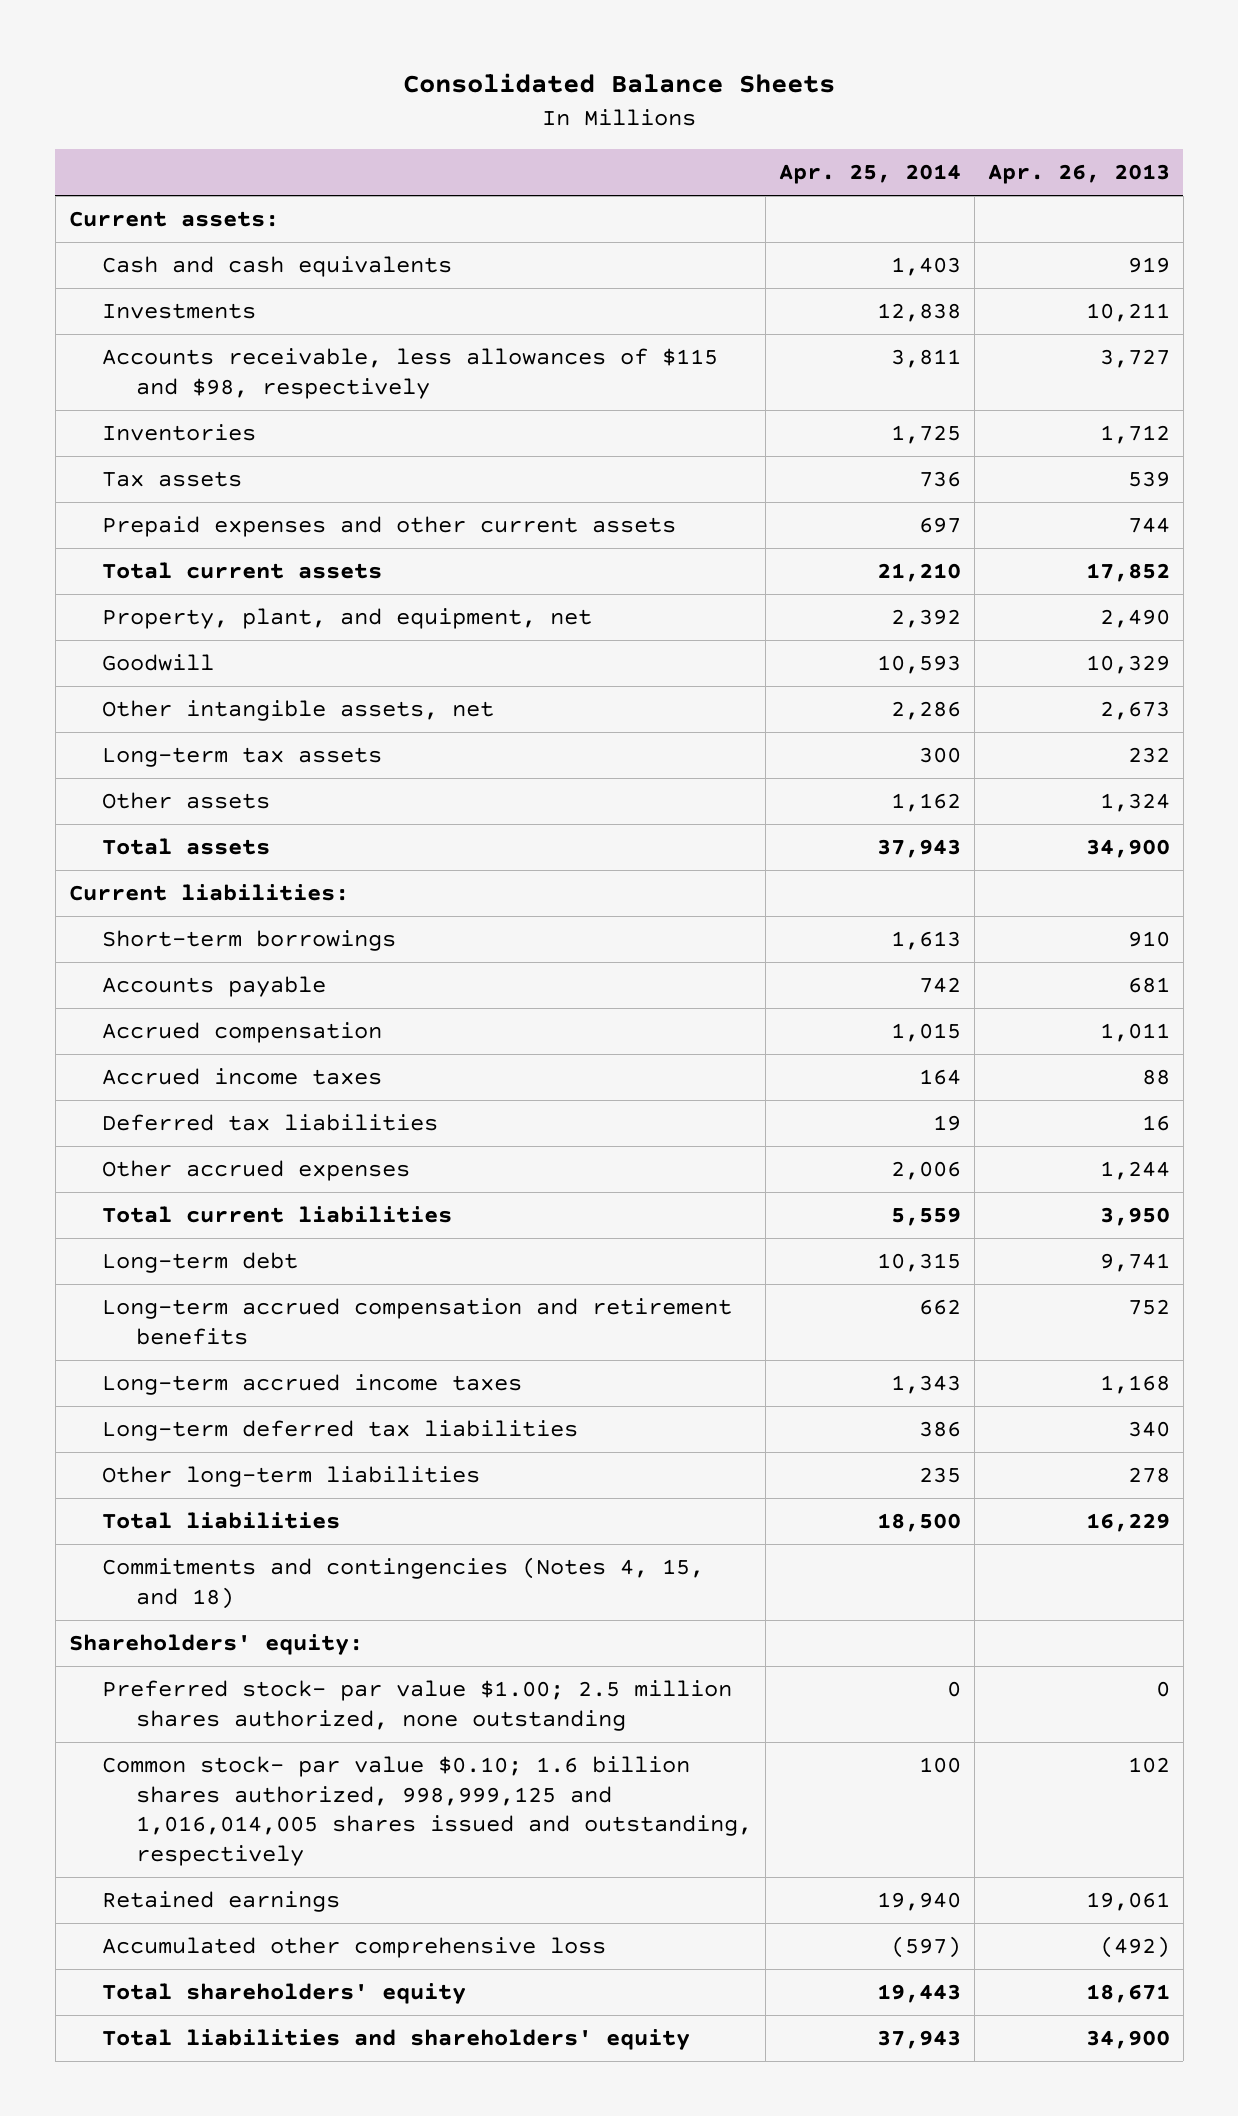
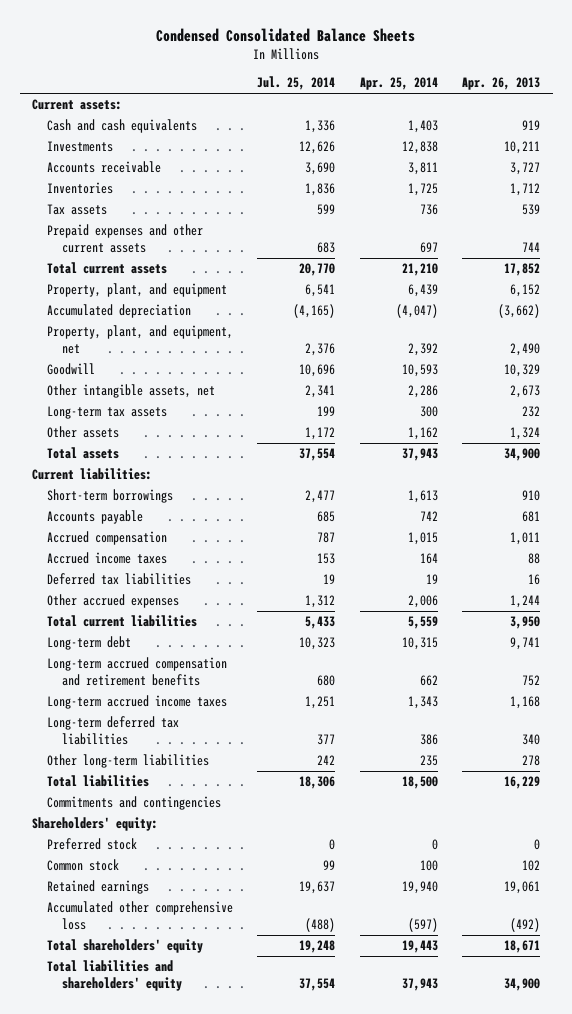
[403,73,836,94] Consolidated Balance Sheets -> [156,27,416,42] Condensed Consolidated Balance Sheets
none -> [257,76,336,91] Jul. 25, 2014
[102,348,719,399] Accounts receivable, less allowances of $115 and $98, respectively -> [46,161,161,174] Accounts receivable
none -> [46,283,227,298] Property, plant, and equipment
none -> [46,304,191,319] Accumulated depreciation
[102,1557,705,1609] Commitments and contingencies (Notes 4, 15, and 18) -> [46,796,221,811] Commitments and contingencies
[102,1680,733,1731] Preferred stock- par value $1.00; 2.5 million shares authorized, none outstanding -> [46,838,137,851] Preferred stock
[102,1756,752,1866] Common stock- par value $0.10; 1.6 billion shares authorized, 998,999,125 and 1,016,014,005 shares issued and outstanding, respectively -> [46,859,119,872] Common stock

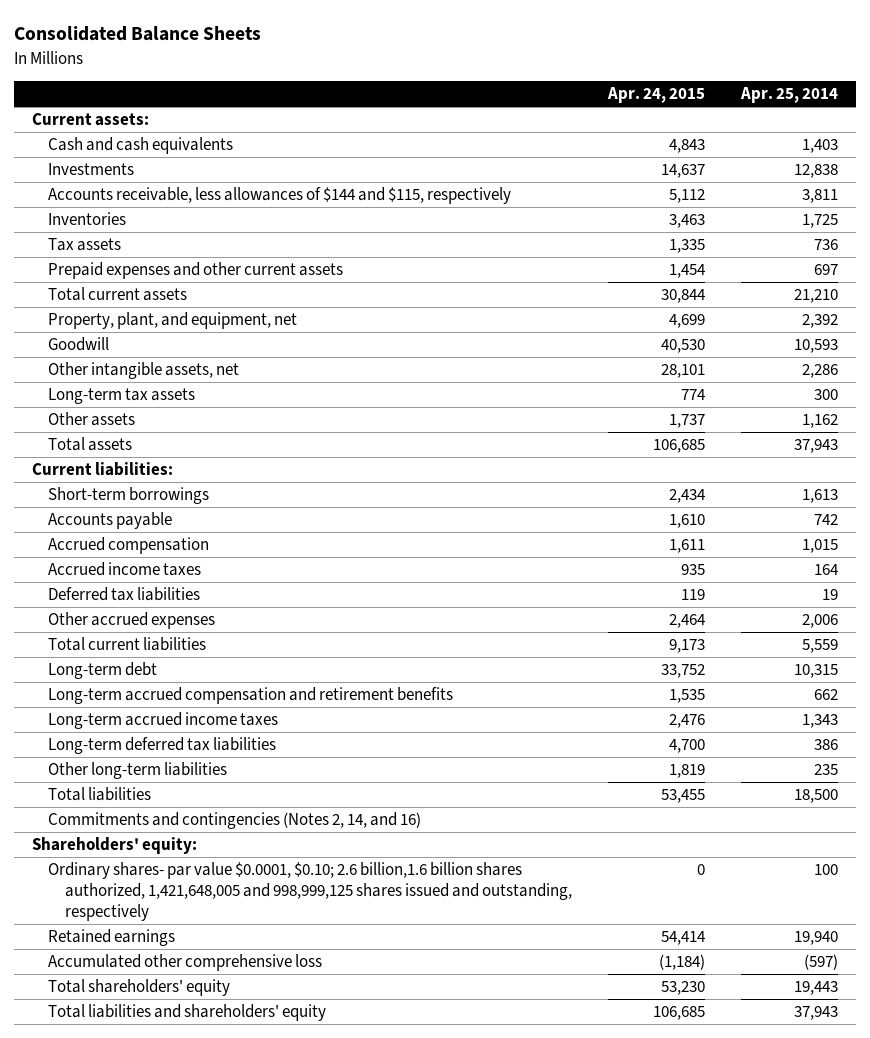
[156,27,416,42] Condensed Consolidated Balance Sheets -> [13,26,261,42] Consolidated Balance Sheets
[257,76,336,91] Jul. 25, 2014 -> none
[462,77,541,91] Apr. 26, 2013 -> none
none -> [607,87,706,104] Apr. 24, 2015
[46,161,161,174] Accounts receivable -> [48,187,512,205] Accounts receivable, less allowances of $144 and $115, respectively
[46,283,227,298] Property, plant, and equipment -> none
[46,304,191,319] Accumulated depreciation -> none
[46,796,221,811] Commitments and contingencies -> [48,812,422,830] Commitments and contingencies (Notes 2, 14, and 16)
[46,838,137,851] Preferred stock -> none
[46,859,119,872] Common stock -> [48,862,572,921] Ordinary shares- par value $0.0001, $0.10; 2.6 billion,1.6 billion shares authorized, 1,421,648,005 and 998,999,125 shares issued and outstanding, respectively

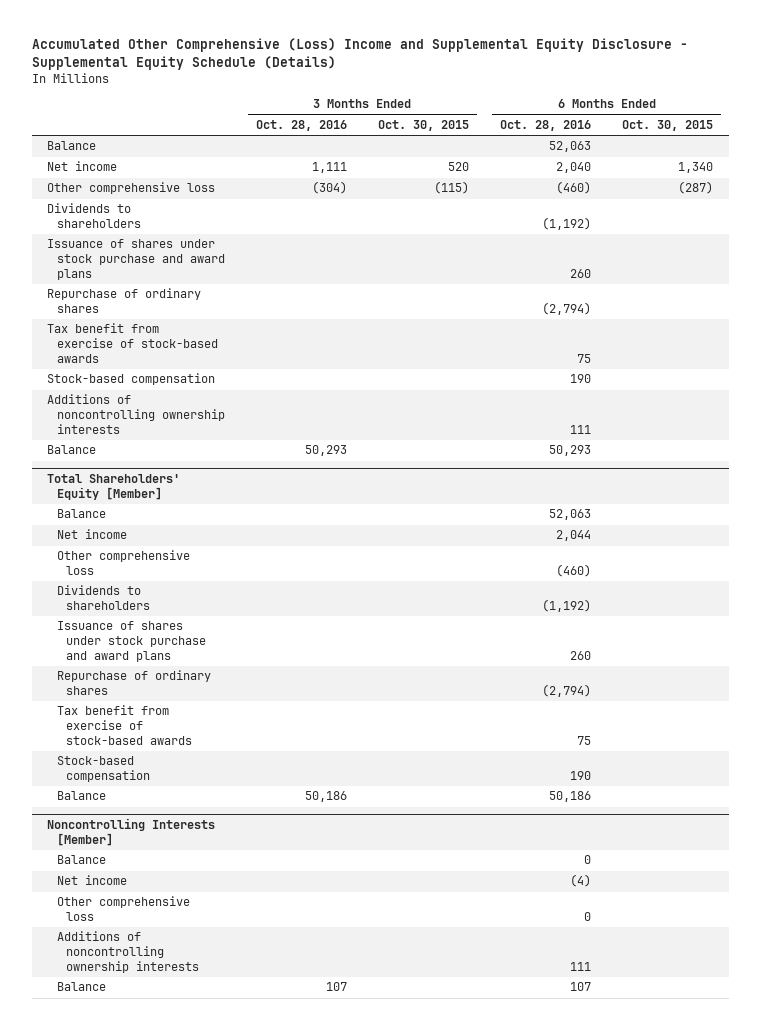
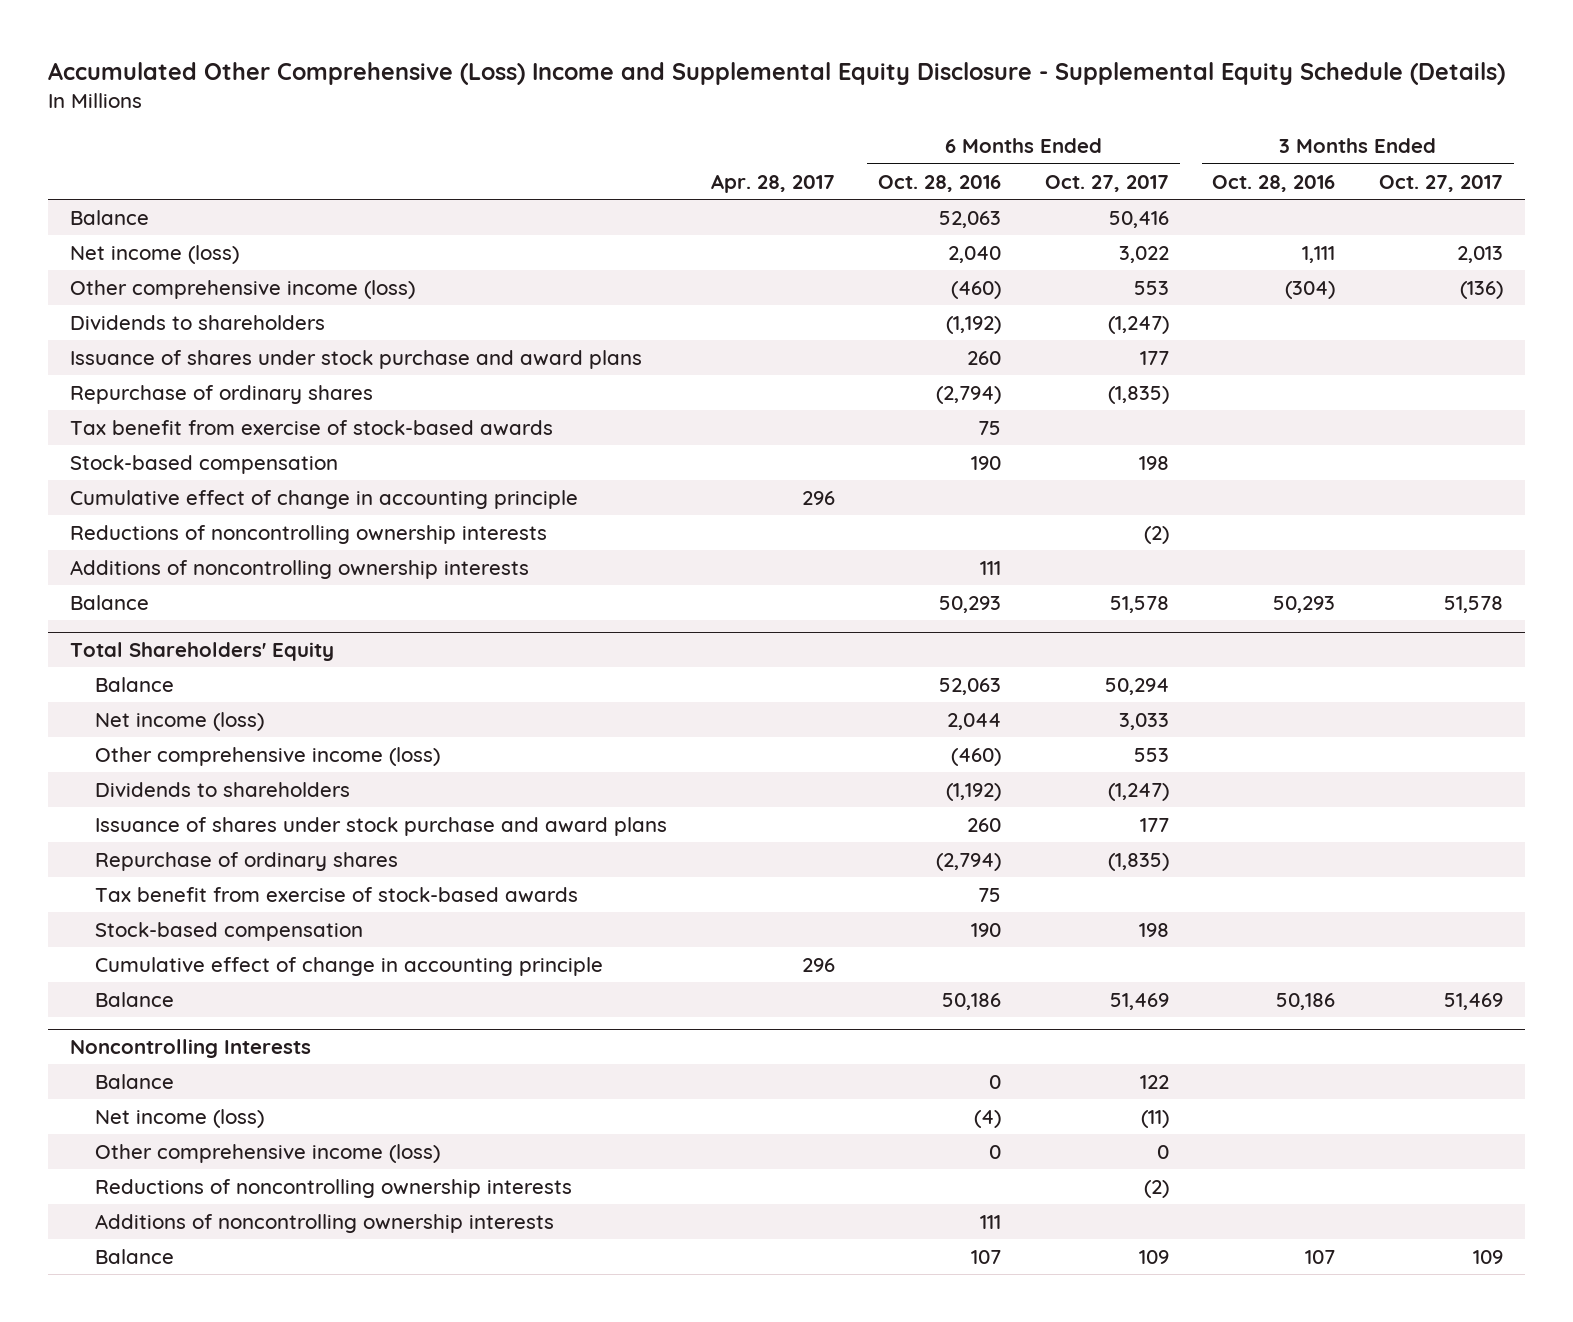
[377,119,469,131] Oct. 30, 2015 -> none
[622,119,714,131] Oct. 30, 2015 -> none
none -> [710,173,835,193] Apr. 28, 2017
none -> [1044,174,1169,192] Oct. 27, 2017
none -> [1379,174,1504,192] Oct. 27, 2017
[47,161,118,172] Net income -> [70,244,240,264] Net income (loss)
[47,182,216,195] Other comprehensive loss -> [70,279,416,299] Other comprehensive income (loss)
none -> [70,489,579,509] Cumulative effect of change in accounting principle
none -> [70,524,548,544] Reductions of noncontrolling ownership interests
[47,473,181,500] Total Shareholders' Equity [Member] -> [70,642,335,662] Total Shareholders' Equity
[56,529,127,540] Net income -> [95,711,265,731] Net income (loss)
[56,550,190,576] Other comprehensive loss -> [95,746,441,766] Other comprehensive income (loss)
none -> [95,956,604,976] Cumulative effect of change in accounting principle
[47,817,216,846] Noncontrolling Interests [Member] -> [70,1039,312,1059] Noncontrolling Interests
[56,875,127,886] Net income -> [95,1108,265,1128] Net income (loss)
[56,896,190,922] Other comprehensive loss -> [95,1143,441,1163] Other comprehensive income (loss)
none -> [95,1178,573,1198] Reductions of noncontrolling ownership interests

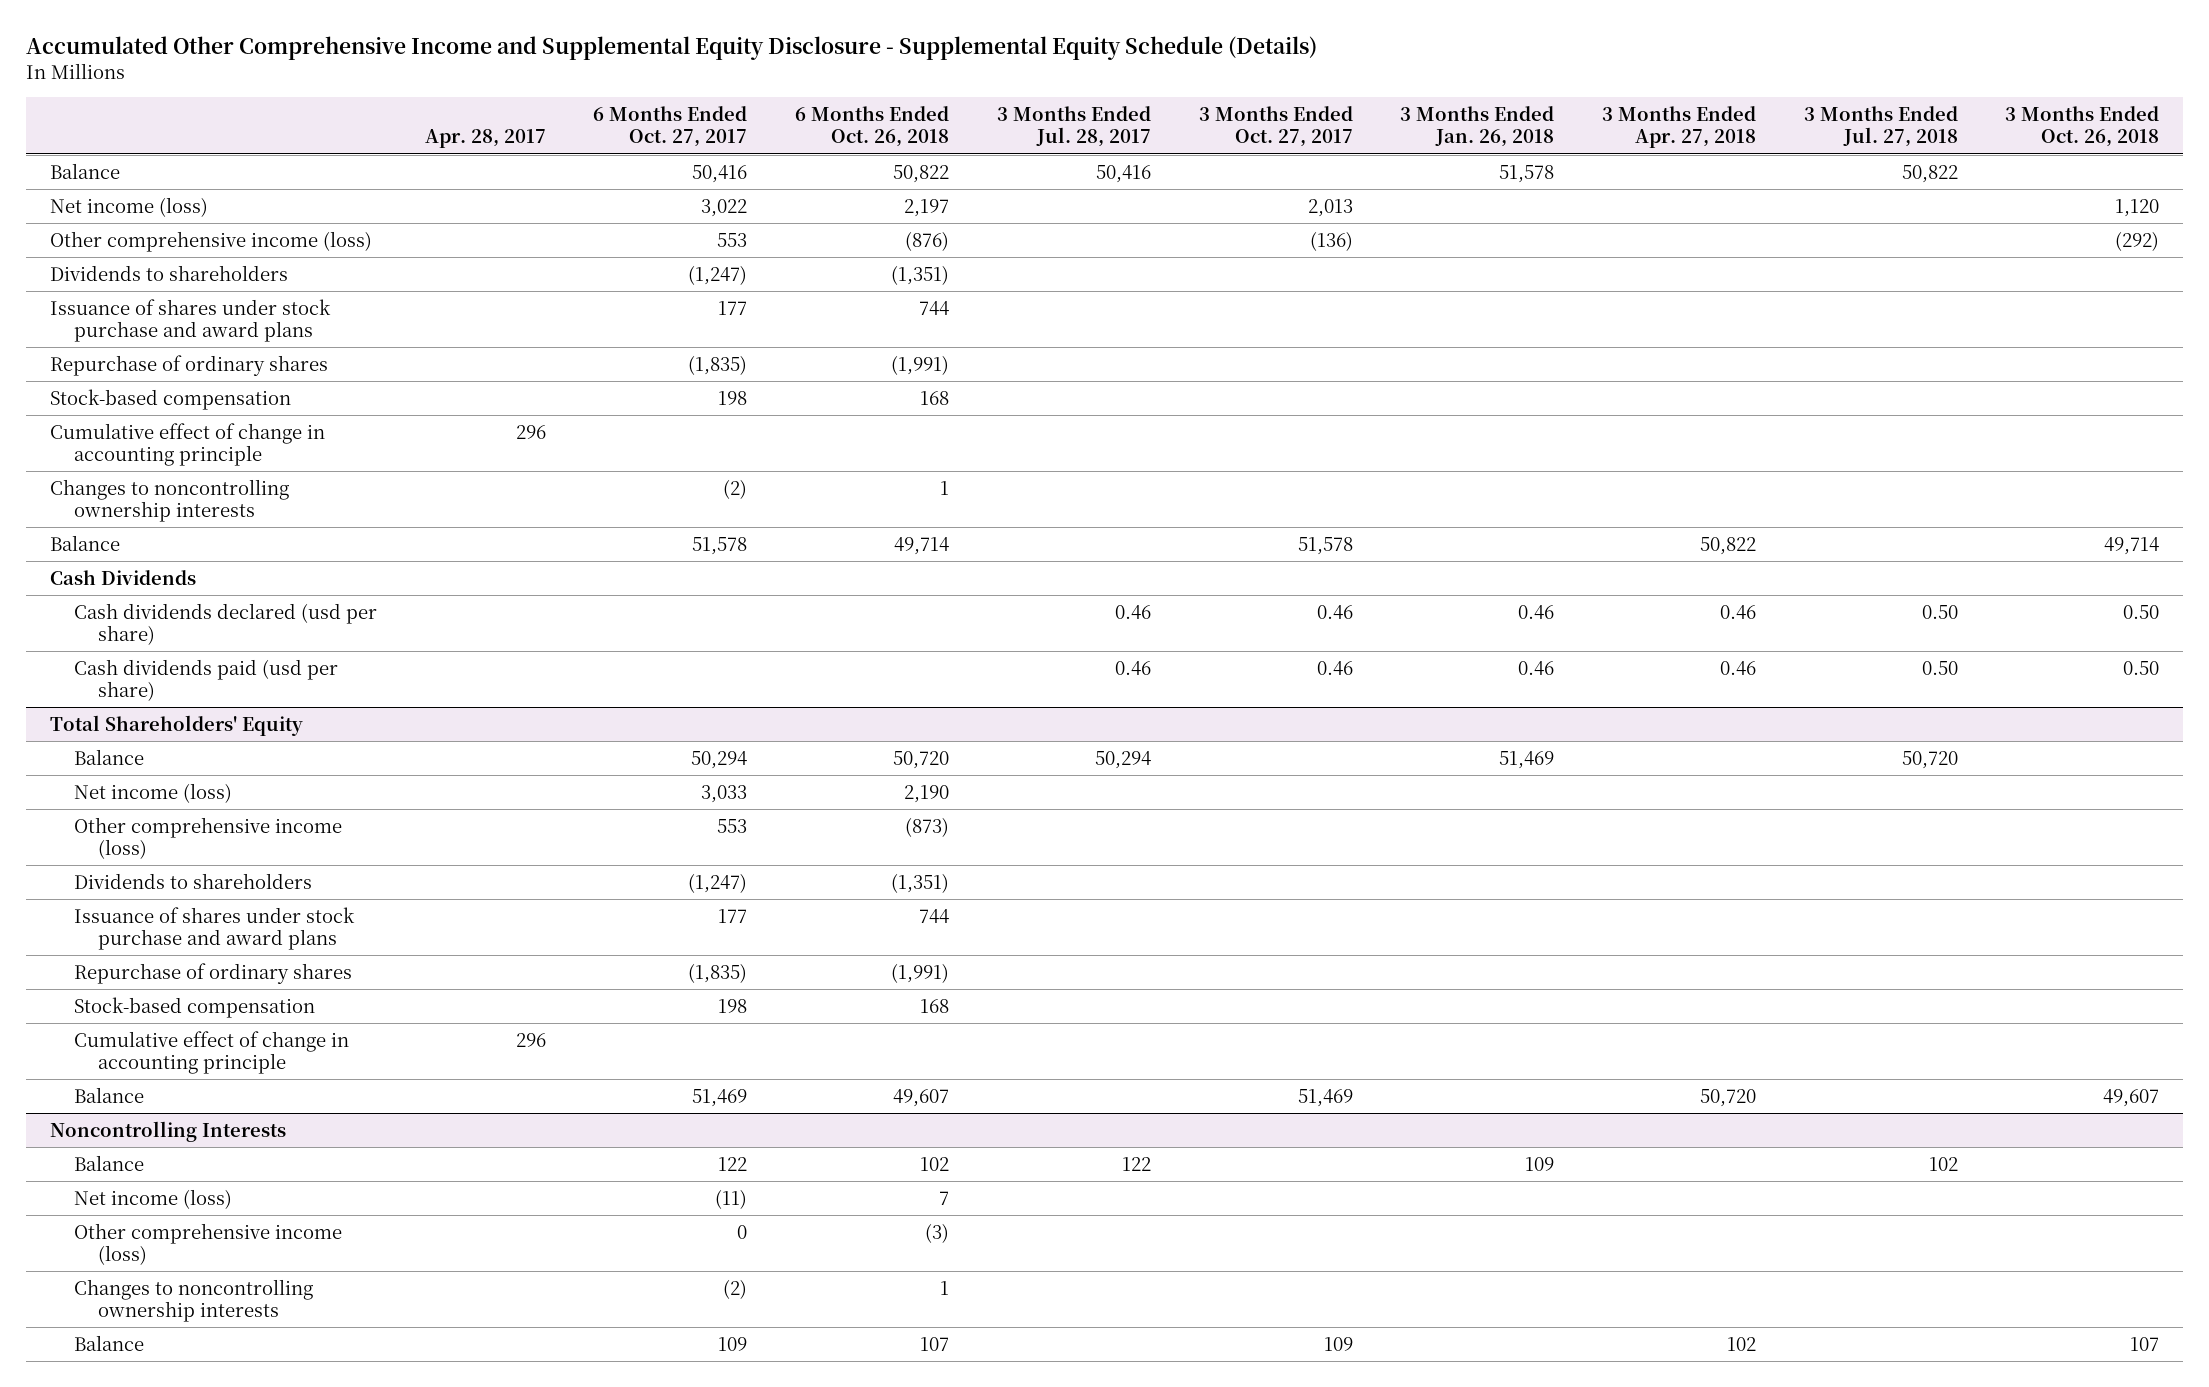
[48,62,1506,86] Accumulated Other Comprehensive (Loss) Income and Supplemental Equity Disclosure - Supplemental Equity Schedule (Details) -> [25,36,1317,61] Accumulated Other Comprehensive Income and Supplemental Equity Disclosure - Supplemental Equity Schedule (Details)
[878,174,1002,192] Oct. 28, 2016 -> none
[1212,174,1336,192] Oct. 28, 2016 -> none
none -> [795,106,950,148] 6 Months Ended Oct. 26, 2018
none -> [996,106,1151,148] 3 Months Ended Jul. 28, 2017
none -> [1400,106,1555,148] 3 Months Ended Jan. 26, 2018
none -> [1602,106,1757,149] 3 Months Ended Apr. 27, 2018
none -> [1803,106,1958,148] 3 Months Ended Jul. 27, 2018
none -> [2005,106,2160,148] 3 Months Ended Oct. 26, 2018
[70,419,554,436] Tax benefit from exercise of stock-based awards -> none
[70,524,548,544] Reductions of noncontrolling ownership interests -> none
[70,559,530,579] Additions of noncontrolling ownership interests -> none
none -> [49,478,289,522] Changes to noncontrolling ownership interests
none -> [49,569,196,585] Cash Dividends
none -> [73,602,377,645] Cash dividends declared (usd per share)
none -> [73,658,338,701] Cash dividends paid (usd per share)
[95,886,579,903] Tax benefit from exercise of stock-based awards -> none
[95,1178,573,1198] Reductions of noncontrolling ownership interests -> none
[95,1213,555,1233] Additions of noncontrolling ownership interests -> none
none -> [73,1278,313,1322] Changes to noncontrolling ownership interests

